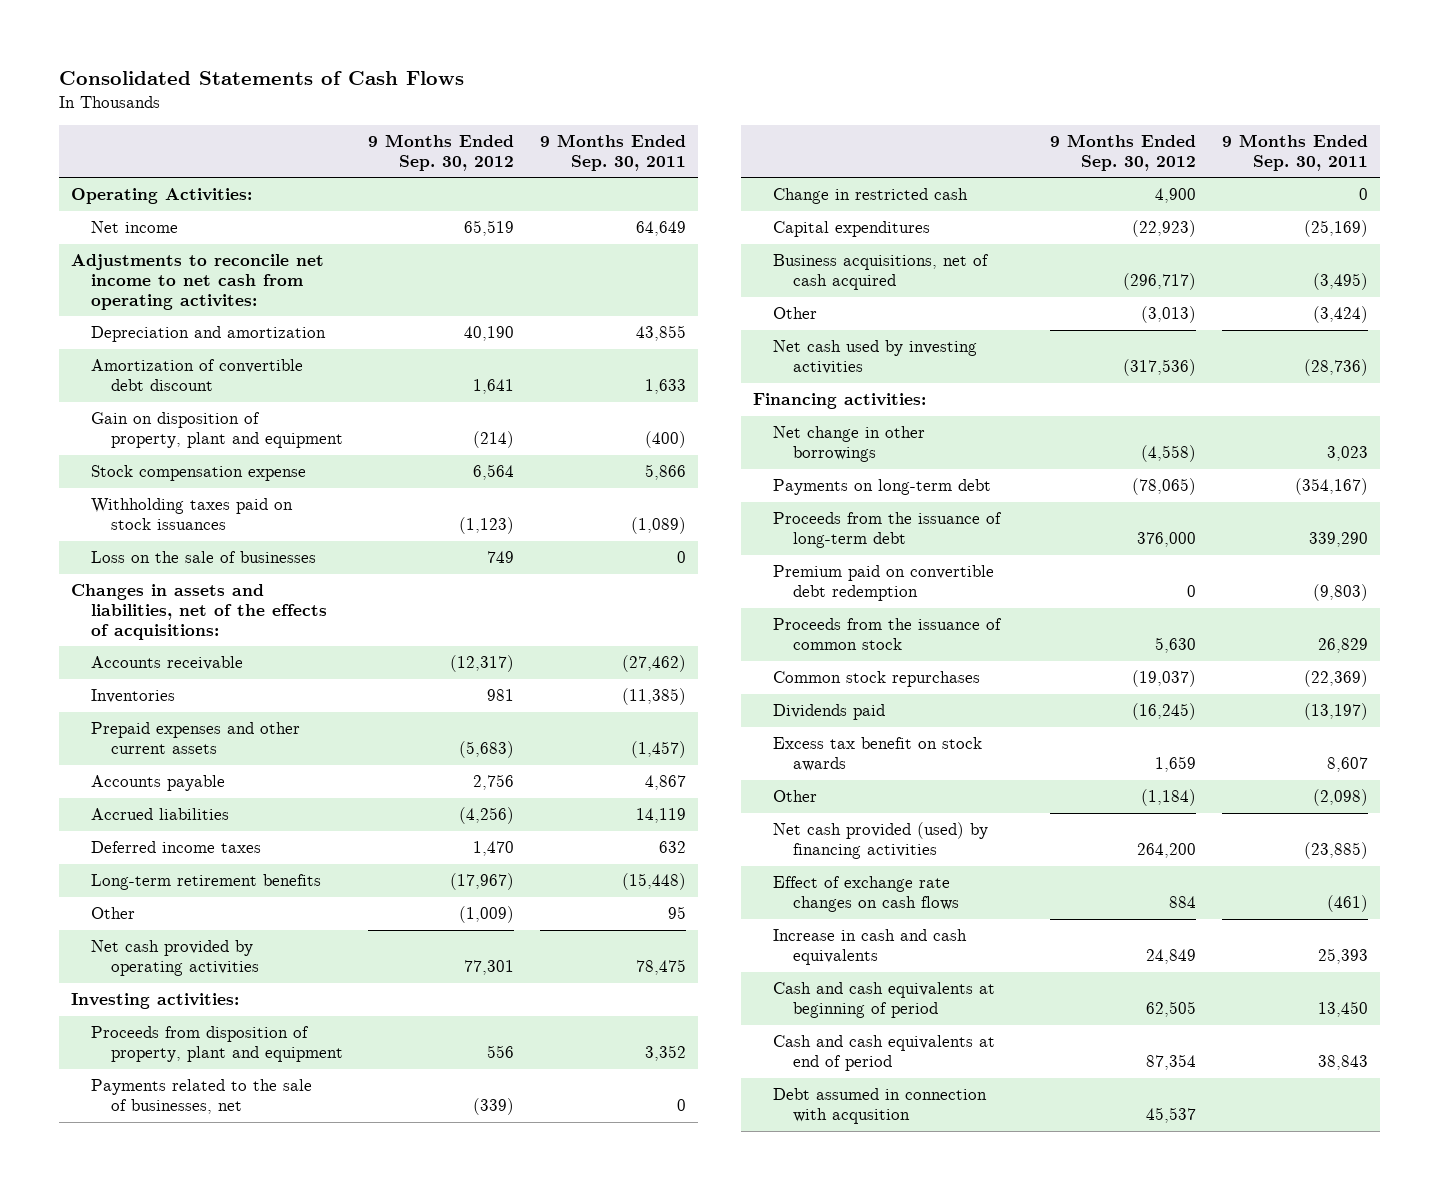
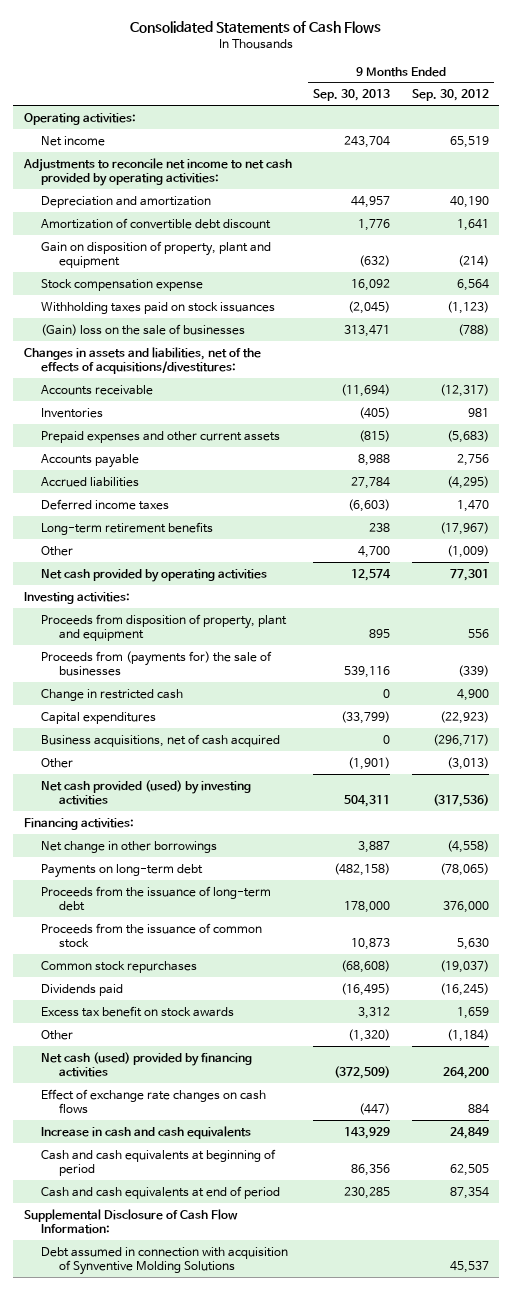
[539,134,686,171] 9 Months Ended Sep. 30, 2011 -> none
none -> [313,89,391,102] Sep. 30, 2013
[71,188,253,205] Operating Activities: -> [23,112,136,125] Operating activities:
[71,254,325,310] Adjustments to reconcile net income to net cash from operating activites: -> [22,157,292,187] Adjustments to reconcile net income to net cash provided by operating activities:
[91,551,317,564] Loss on the sale of businesses -> [41,323,246,336] (Gain) loss on the sale of businesses
[487,551,515,564] 749 -> [457,323,489,336] (788)
[71,584,328,640] Changes in assets and liabilities, net of the effects of acquisitions: -> [23,346,261,375] Changes in assets and liabilities, net of the effects of acquisitions/divestitures:
[459,807,515,825] (4,256) -> [446,475,489,489] (4,295)
[91,1079,313,1114] Payments related to the sale of businesses, net -> [41,650,273,677] Proceeds from (payments for) the sale of businesses
[773,340,978,374] Net cash used by investing activities -> [41,779,252,806] Net cash provided (used) by investing activities
[773,565,995,601] Premium paid on convertible debt redemption -> none
[773,822,989,859] Net cash provided (used) by financing activities -> [41,1051,253,1078] Net cash (used) provided by financing activities
none -> [23,1208,238,1235] Supplemental Disclosure of Cash Flow Information:
[773,1088,988,1124] Debt assumed in connection with acqusition -> [41,1246,289,1276] Debt assumed in connection with acquisition of Synventive Molding Solutions

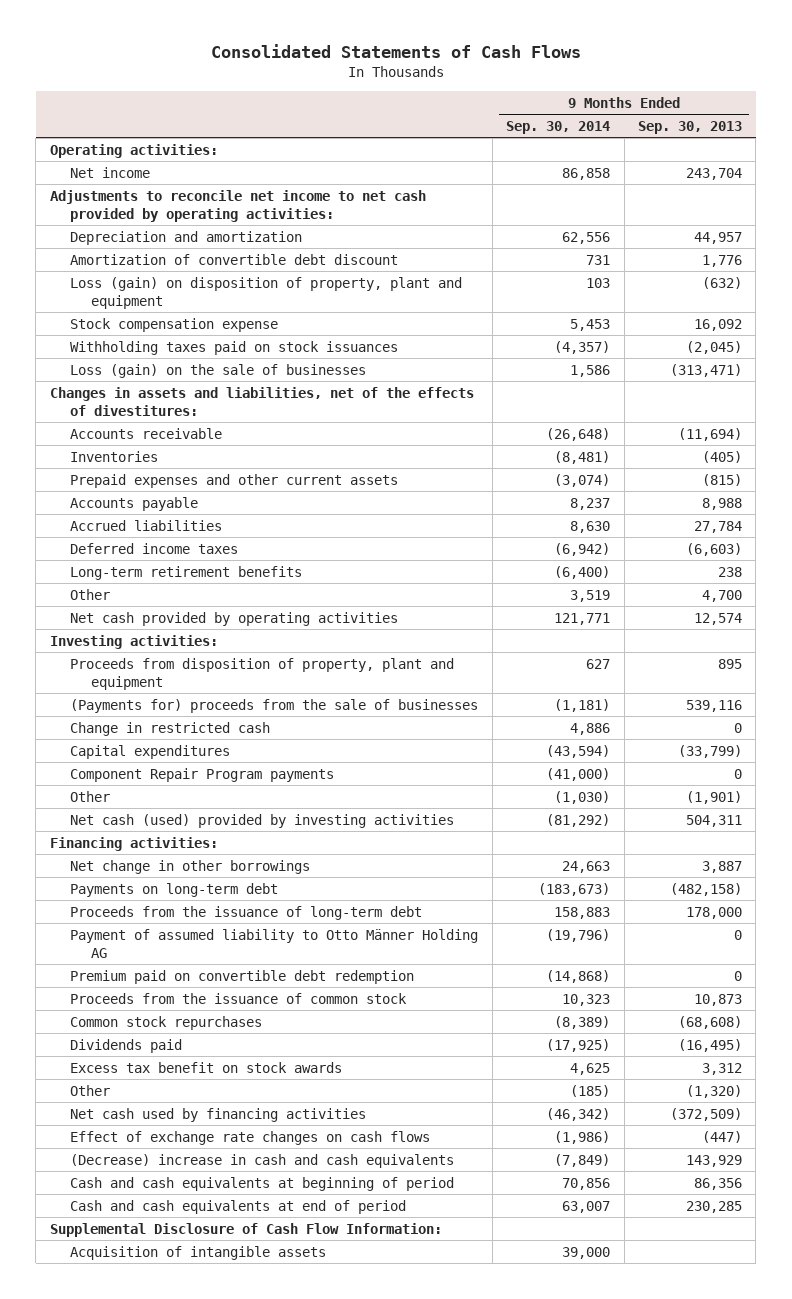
[411,89,489,102] Sep. 30, 2012 -> none
none -> [506,121,611,135] Sep. 30, 2014
[41,240,272,269] Gain on disposition of property, plant and equipment -> [70,276,463,309] Loss (gain) on disposition of property, plant and equipment
[41,323,246,336] (Gain) loss on the sale of businesses -> [70,363,367,378] Loss (gain) on the sale of businesses
[344,324,391,337] 313,471 -> [669,363,742,377] (313,471)
[23,346,261,375] Changes in assets and liabilities, net of the effects of acquisitions/divestitures: -> [49,386,474,416] Changes in assets and liabilities, net of the effects of divestitures:
[41,650,273,677] Proceeds from (payments for) the sale of businesses -> [70,698,479,713] (Payments for) proceeds from the sale of businesses
[41,733,281,747] Business acquisitions, net of cash acquired -> none
none -> [70,767,335,782] Component Repair Program payments
[41,779,252,806] Net cash provided (used) by investing activities -> [70,813,455,828] Net cash (used) provided by investing activities
none -> [70,928,479,958] Payment of assumed liability to Otto Männer Holding AG
none -> [70,969,415,984] Premium paid on convertible debt redemption
[41,1051,253,1078] Net cash (used) provided by financing activities -> [70,1107,367,1122] Net cash used by financing activities
[41,1125,252,1139] Increase in cash and cash equivalents -> [70,1153,455,1168] (Decrease) increase in cash and cash equivalents
[41,1246,289,1276] Debt assumed in connection with acquisition of Synventive Molding Solutions -> none
none -> [70,1245,327,1260] Acquisition of intangible assets

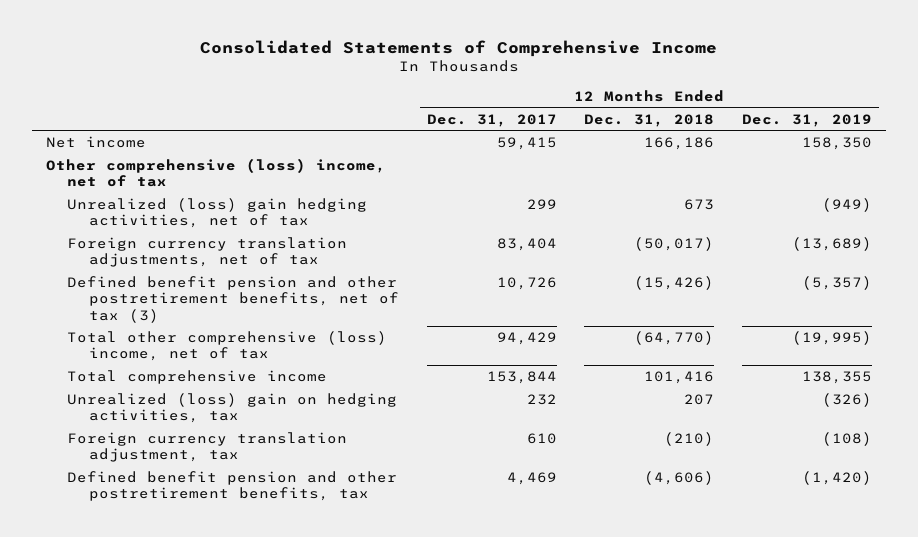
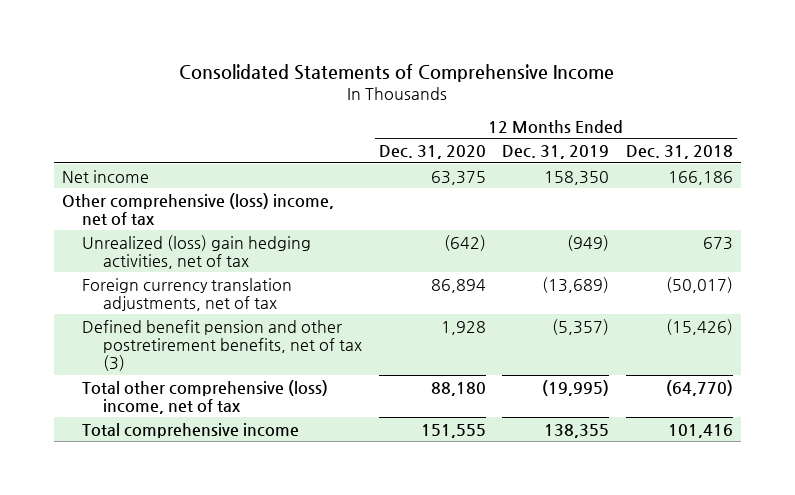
[426,113,557,127] Dec. 31, 2017 -> none
none -> [378,144,486,159] Dec. 31, 2020
[67,393,398,424] Unrealized (loss) gain on hedging activities, tax -> none
[67,432,348,463] Foreign currency translation adjustment, tax -> none
[67,471,398,502] Defined benefit pension and other postretirement benefits, tax -> none

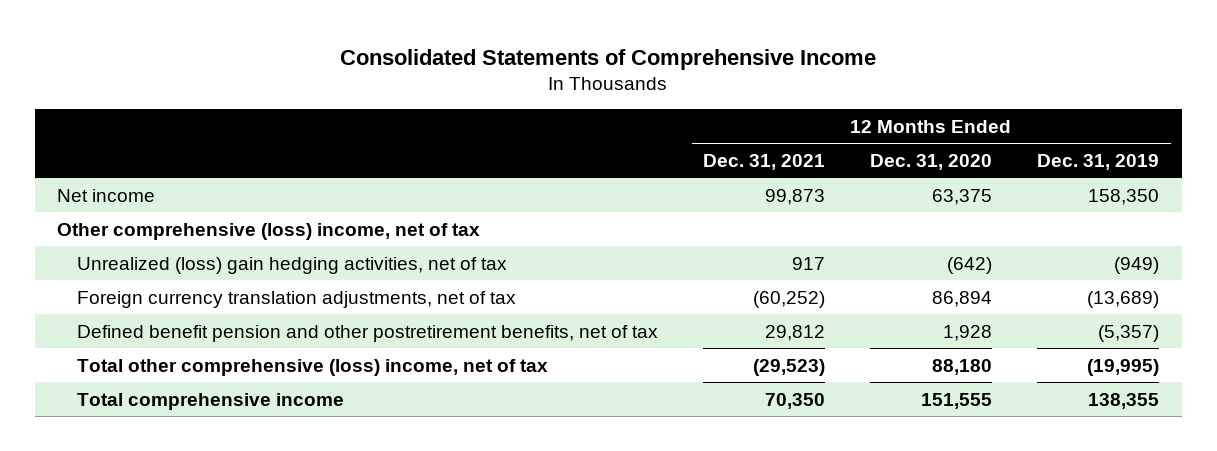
[625,144,733,159] Dec. 31, 2018 -> none
none -> [703,153,826,170] Dec. 31, 2021
[82,319,363,371] Defined benefit pension and other postretirement benefits, net of tax (3) -> [76,324,658,342] Defined benefit pension and other postretirement benefits, net of tax

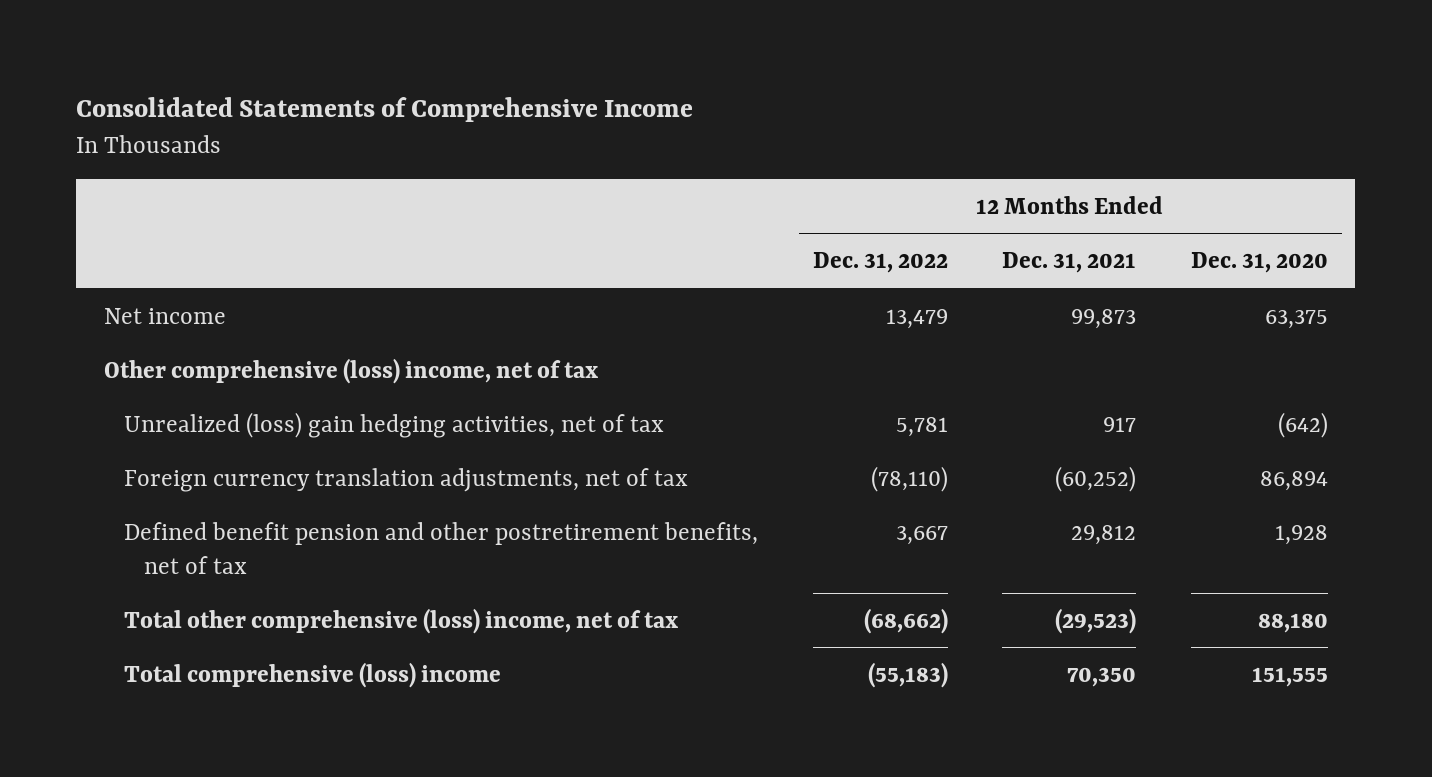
[1037,153,1160,170] Dec. 31, 2019 -> none
none -> [812,251,948,273] Dec. 31, 2022
[76,392,344,410] Total comprehensive income -> [123,661,501,688] Total comprehensive (loss) income

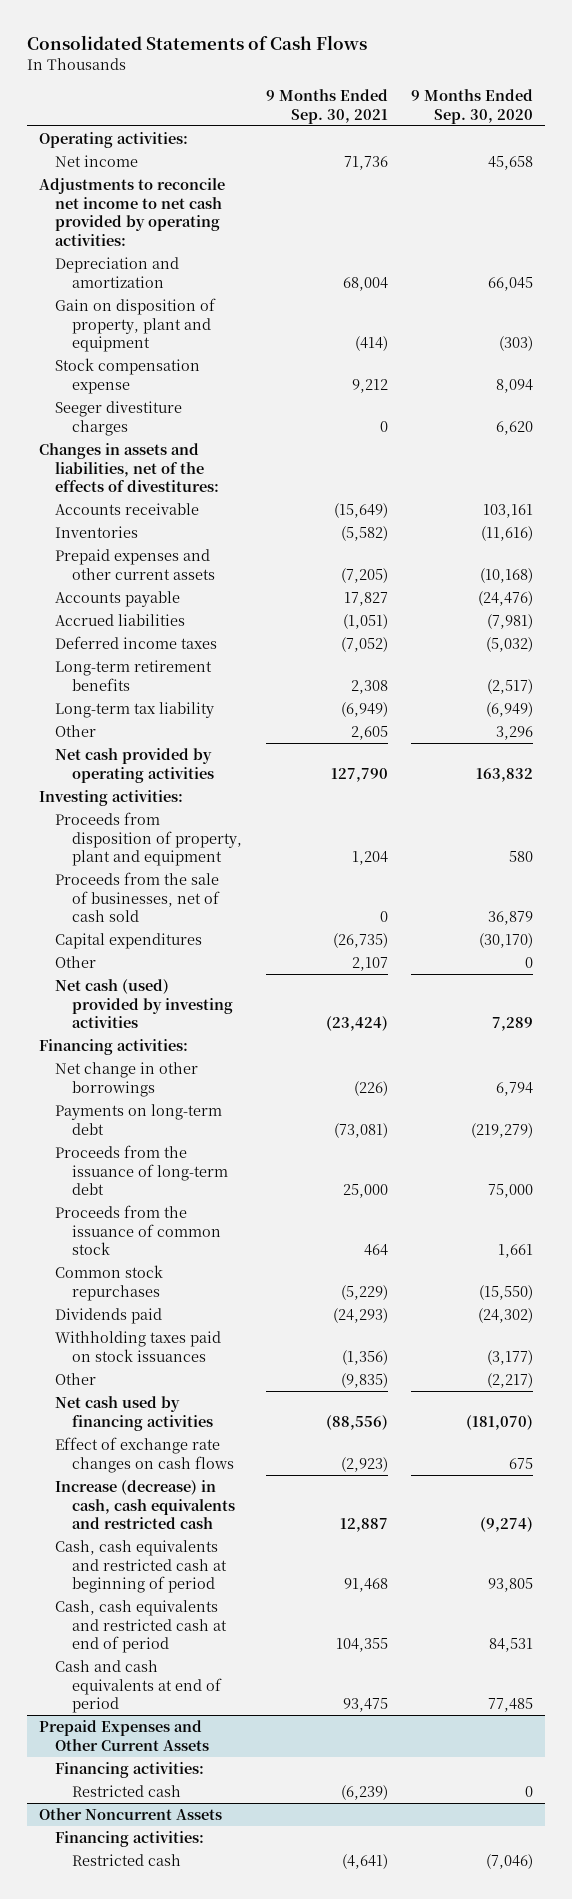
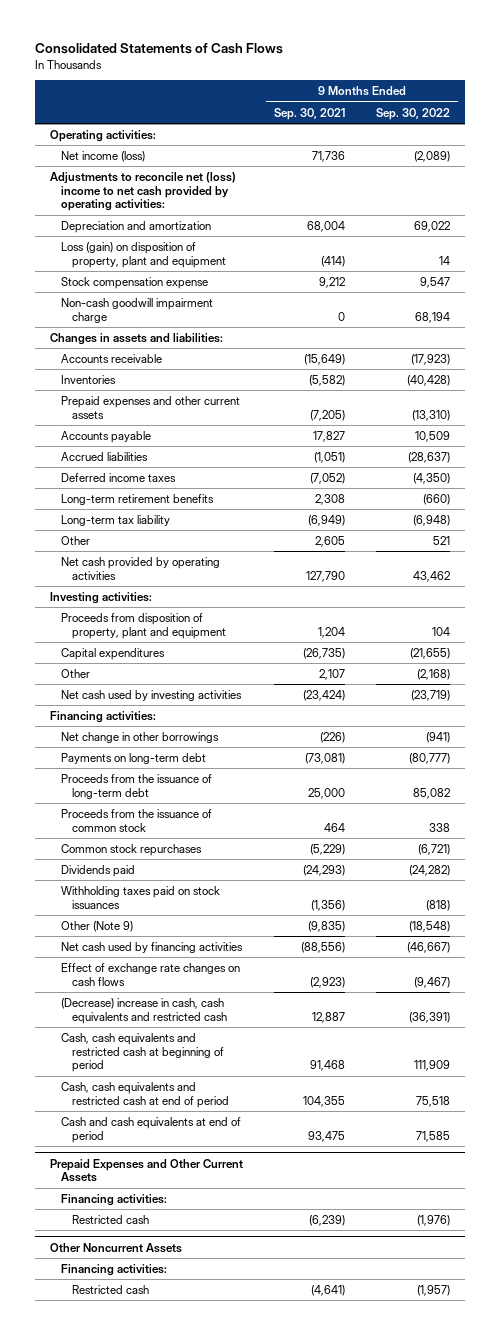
[411,89,534,124] 9 Months Ended Sep. 30, 2020 -> none
none -> [375,107,450,120] Sep. 30, 2022
[55,154,139,167] Net income -> [60,150,145,162] Net income (loss)
[38,177,225,247] Adjustments to reconcile net income to net cash provided by operating activities: -> [50,171,237,212] Adjustments to reconcile net (loss) income to net cash provided by operating activities:
[55,297,217,353] Gain on disposition of property, plant and equipment -> [60,241,226,268] Loss (gain) on disposition of property, plant and equipment
[55,400,183,436] Seeger divestiture charges -> [60,297,213,323] Non-cash goodwill impairment charge
[38,442,220,493] Changes in assets and liabilities, net of the effects of divestitures: -> [50,332,224,345] Changes in assets and liabilities:
[55,871,221,923] Proceeds from the sale of businesses, net of cash sold -> none
[55,978,234,1029] Net cash (used) provided by investing activities -> [60,689,242,701] Net cash used by investing activities
[55,1372,97,1385] Other -> [60,920,133,932] Other (Note 9)
[55,1479,236,1530] Increase (decrease) in cash, cash equivalents and restricted cash -> [60,997,227,1024] (Decrease) increase in cash, cash equivalents and restricted cash

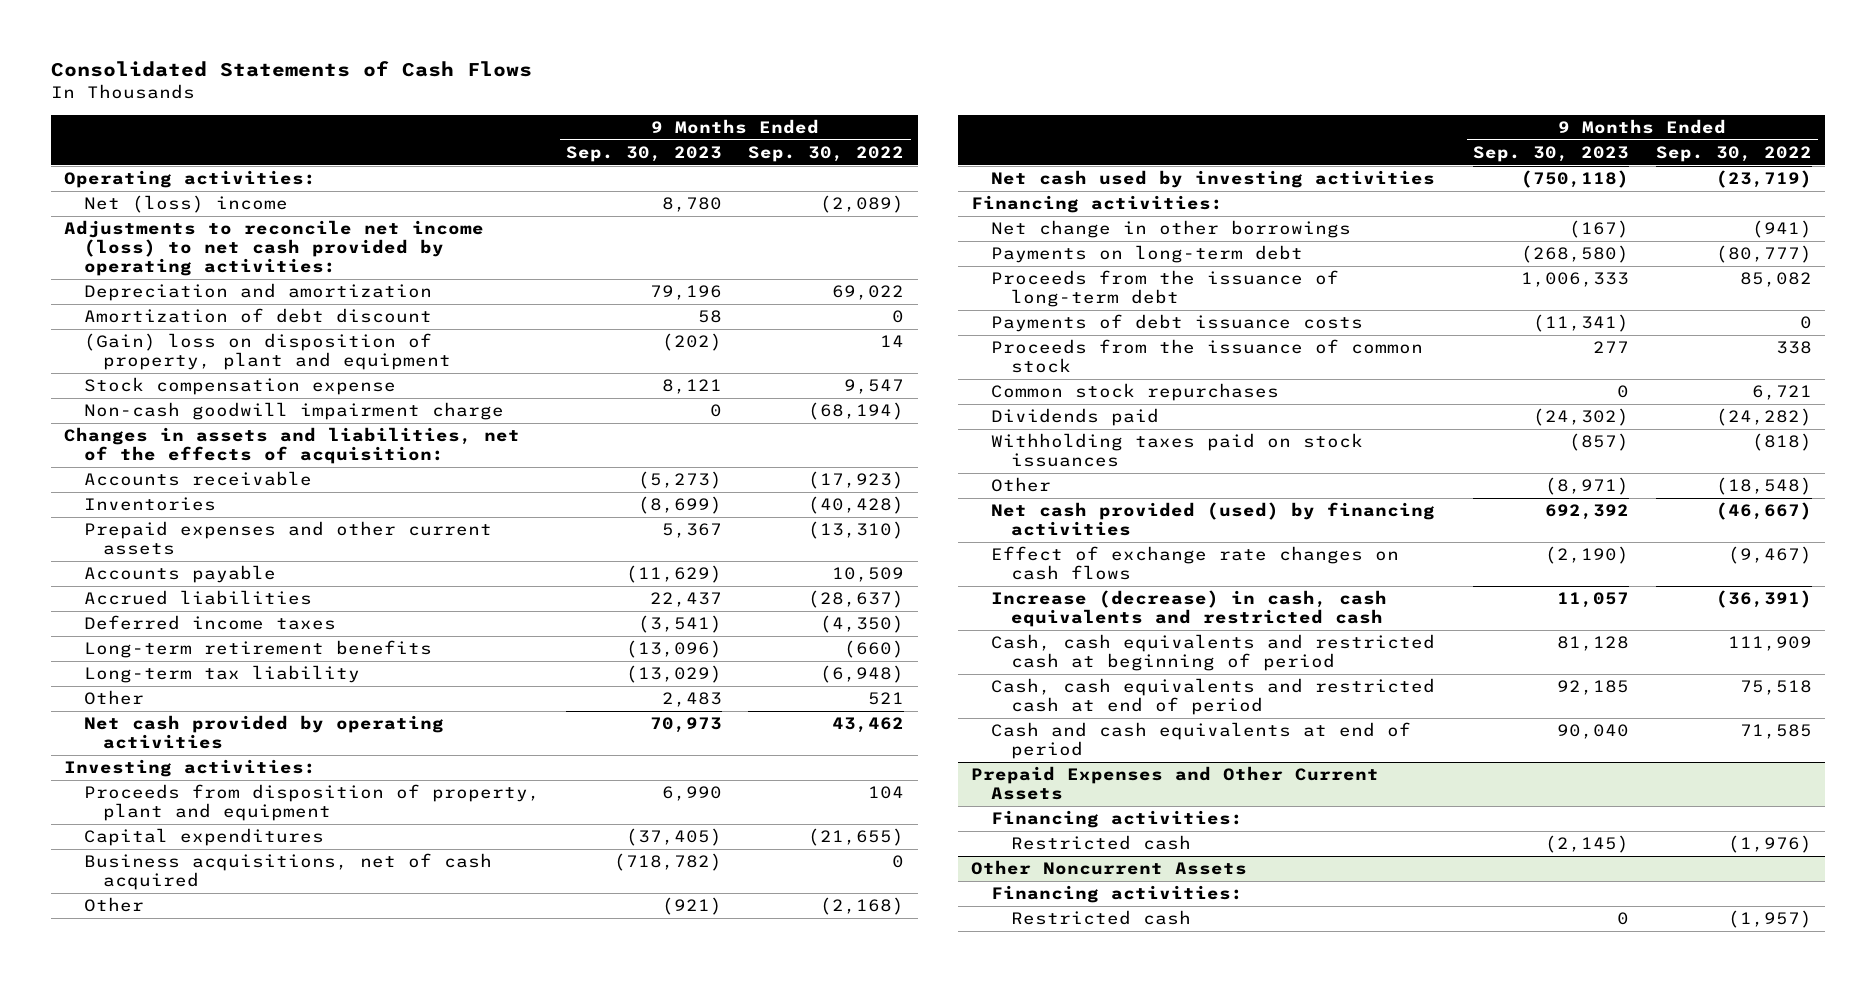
[274,107,346,120] Sep. 30, 2021 -> none
none -> [566,146,723,163] Sep. 30, 2023
[60,150,145,162] Net income (loss) -> [83,195,288,214] Net (loss) income
[50,171,237,212] Adjustments to reconcile net (loss) income to net cash provided by operating activities: -> [64,220,485,277] Adjustments to reconcile net income (loss) to net cash provided by operating activities:
none -> [83,308,432,324] Amortization of debt discount
[60,241,226,268] Loss (gain) on disposition of property, plant and equipment -> [83,333,452,371] (Gain) loss on disposition of property, plant and equipment
[414,311,450,323] 68,194 -> [808,402,905,421] (68,194)
[50,332,224,345] Changes in assets and liabilities: -> [64,427,521,465] Changes in assets and liabilities, net of the effects of acquisition:
none -> [83,853,492,891] Business acquisitions, net of cash acquired
none -> [990,314,1363,333] Payments of debt issuance costs
[417,843,450,855] (6,721) -> [1751,385,1812,401] 6,721
[60,920,133,932] Other (Note 9) -> [990,477,1051,493] Other
[60,941,243,953] Net cash used by financing activities -> [990,502,1435,537] Net cash provided (used) by financing activities
[60,997,227,1024] (Decrease) increase in cash, cash equivalents and restricted cash -> [990,590,1387,628] Increase (decrease) in cash, cash equivalents and restricted cash

